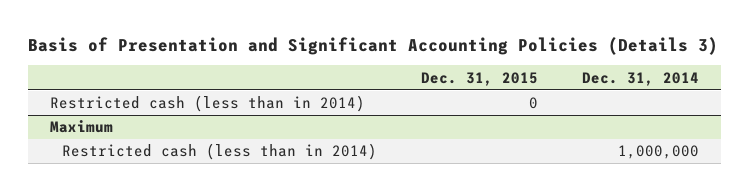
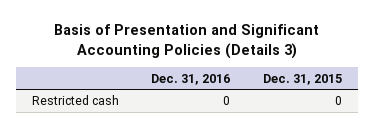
[581,71,699,86] Dec. 31, 2014 -> none
none -> [151,73,231,85] Dec. 31, 2016
[49,120,113,134] Maximum -> none
[61,143,377,161] Restricted cash (less than in 2014) -> none
[49,95,365,113] Restricted cash (less than in 2014) -> [31,95,119,106] Restricted cash

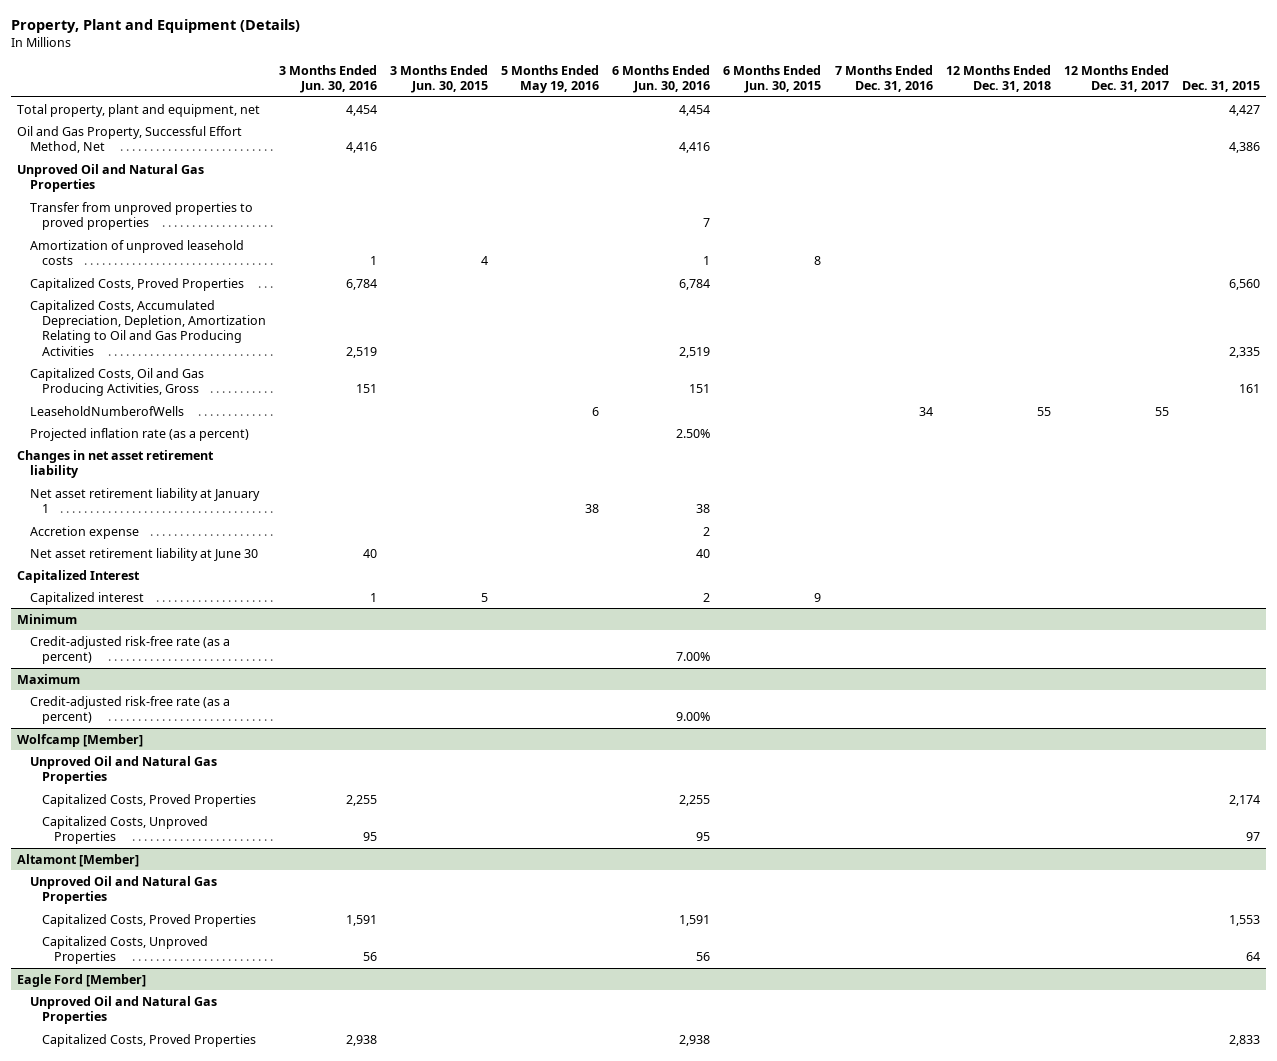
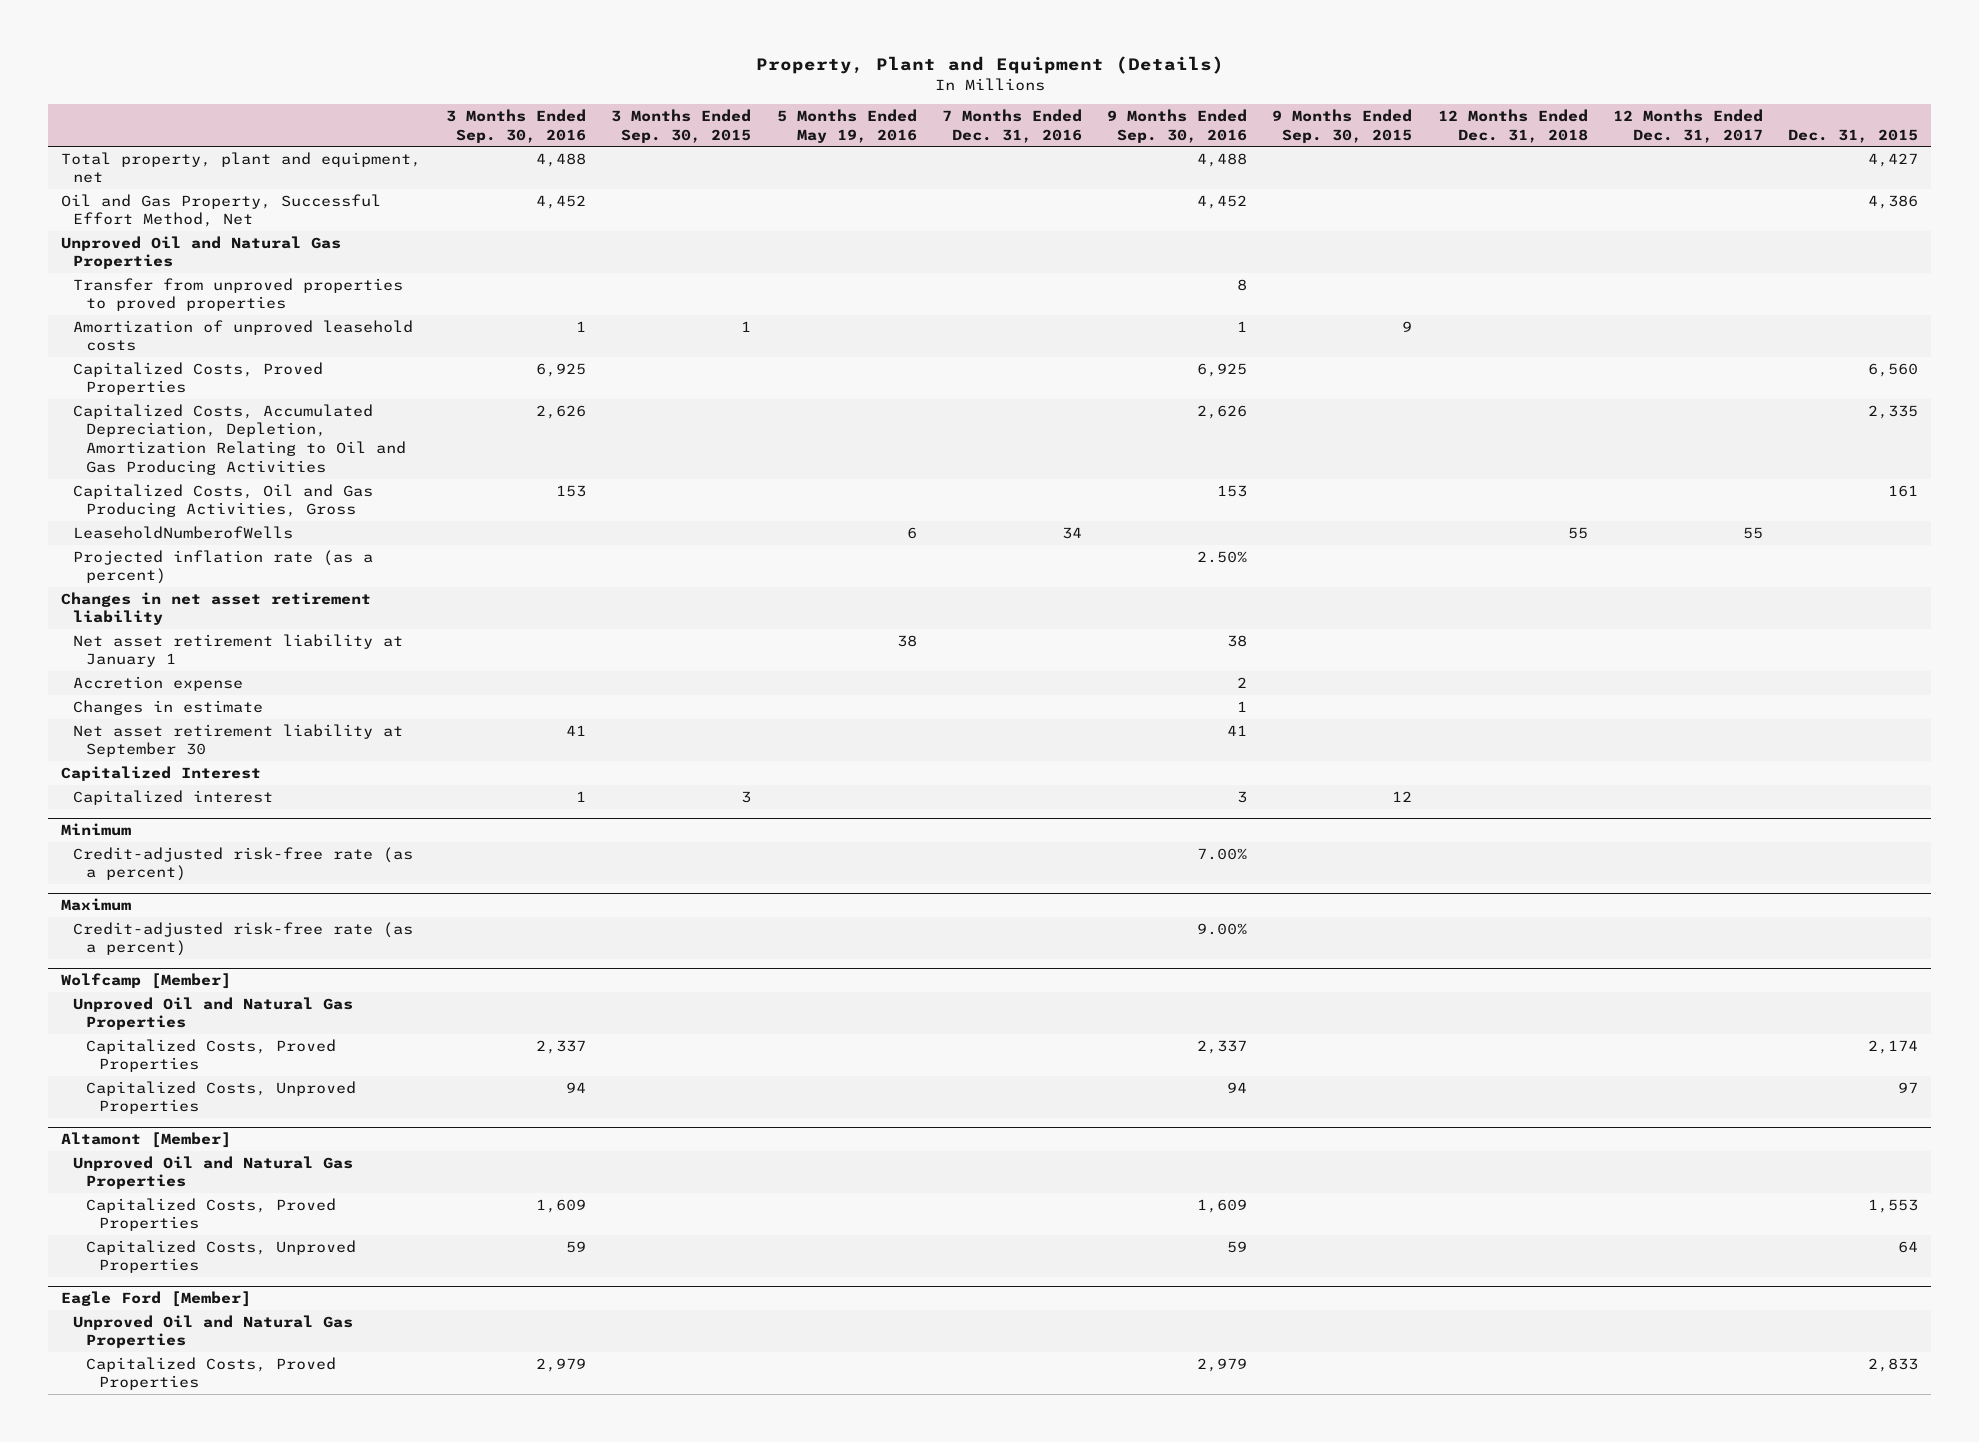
[279,64,378,94] 3 Months Ended Jun. 30, 2016 -> none
[390,64,489,94] 3 Months Ended Jun. 30, 2015 -> none
[612,64,711,94] 6 Months Ended Jun. 30, 2016 -> none
[723,64,822,94] 6 Months Ended Jun. 30, 2015 -> none
none -> [446,109,587,143] 3 Months Ended Sep. 30, 2016
none -> [611,109,752,143] 3 Months Ended Sep. 30, 2015
none -> [1107,109,1248,143] 9 Months Ended Sep. 30, 2016
none -> [1272,109,1413,143] 9 Months Ended Sep. 30, 2015
none -> [73,699,264,715] Changes in estimate
[29,547,258,561] Net asset retirement liability at June 30 -> [73,723,404,758] Net asset retirement liability at September 30

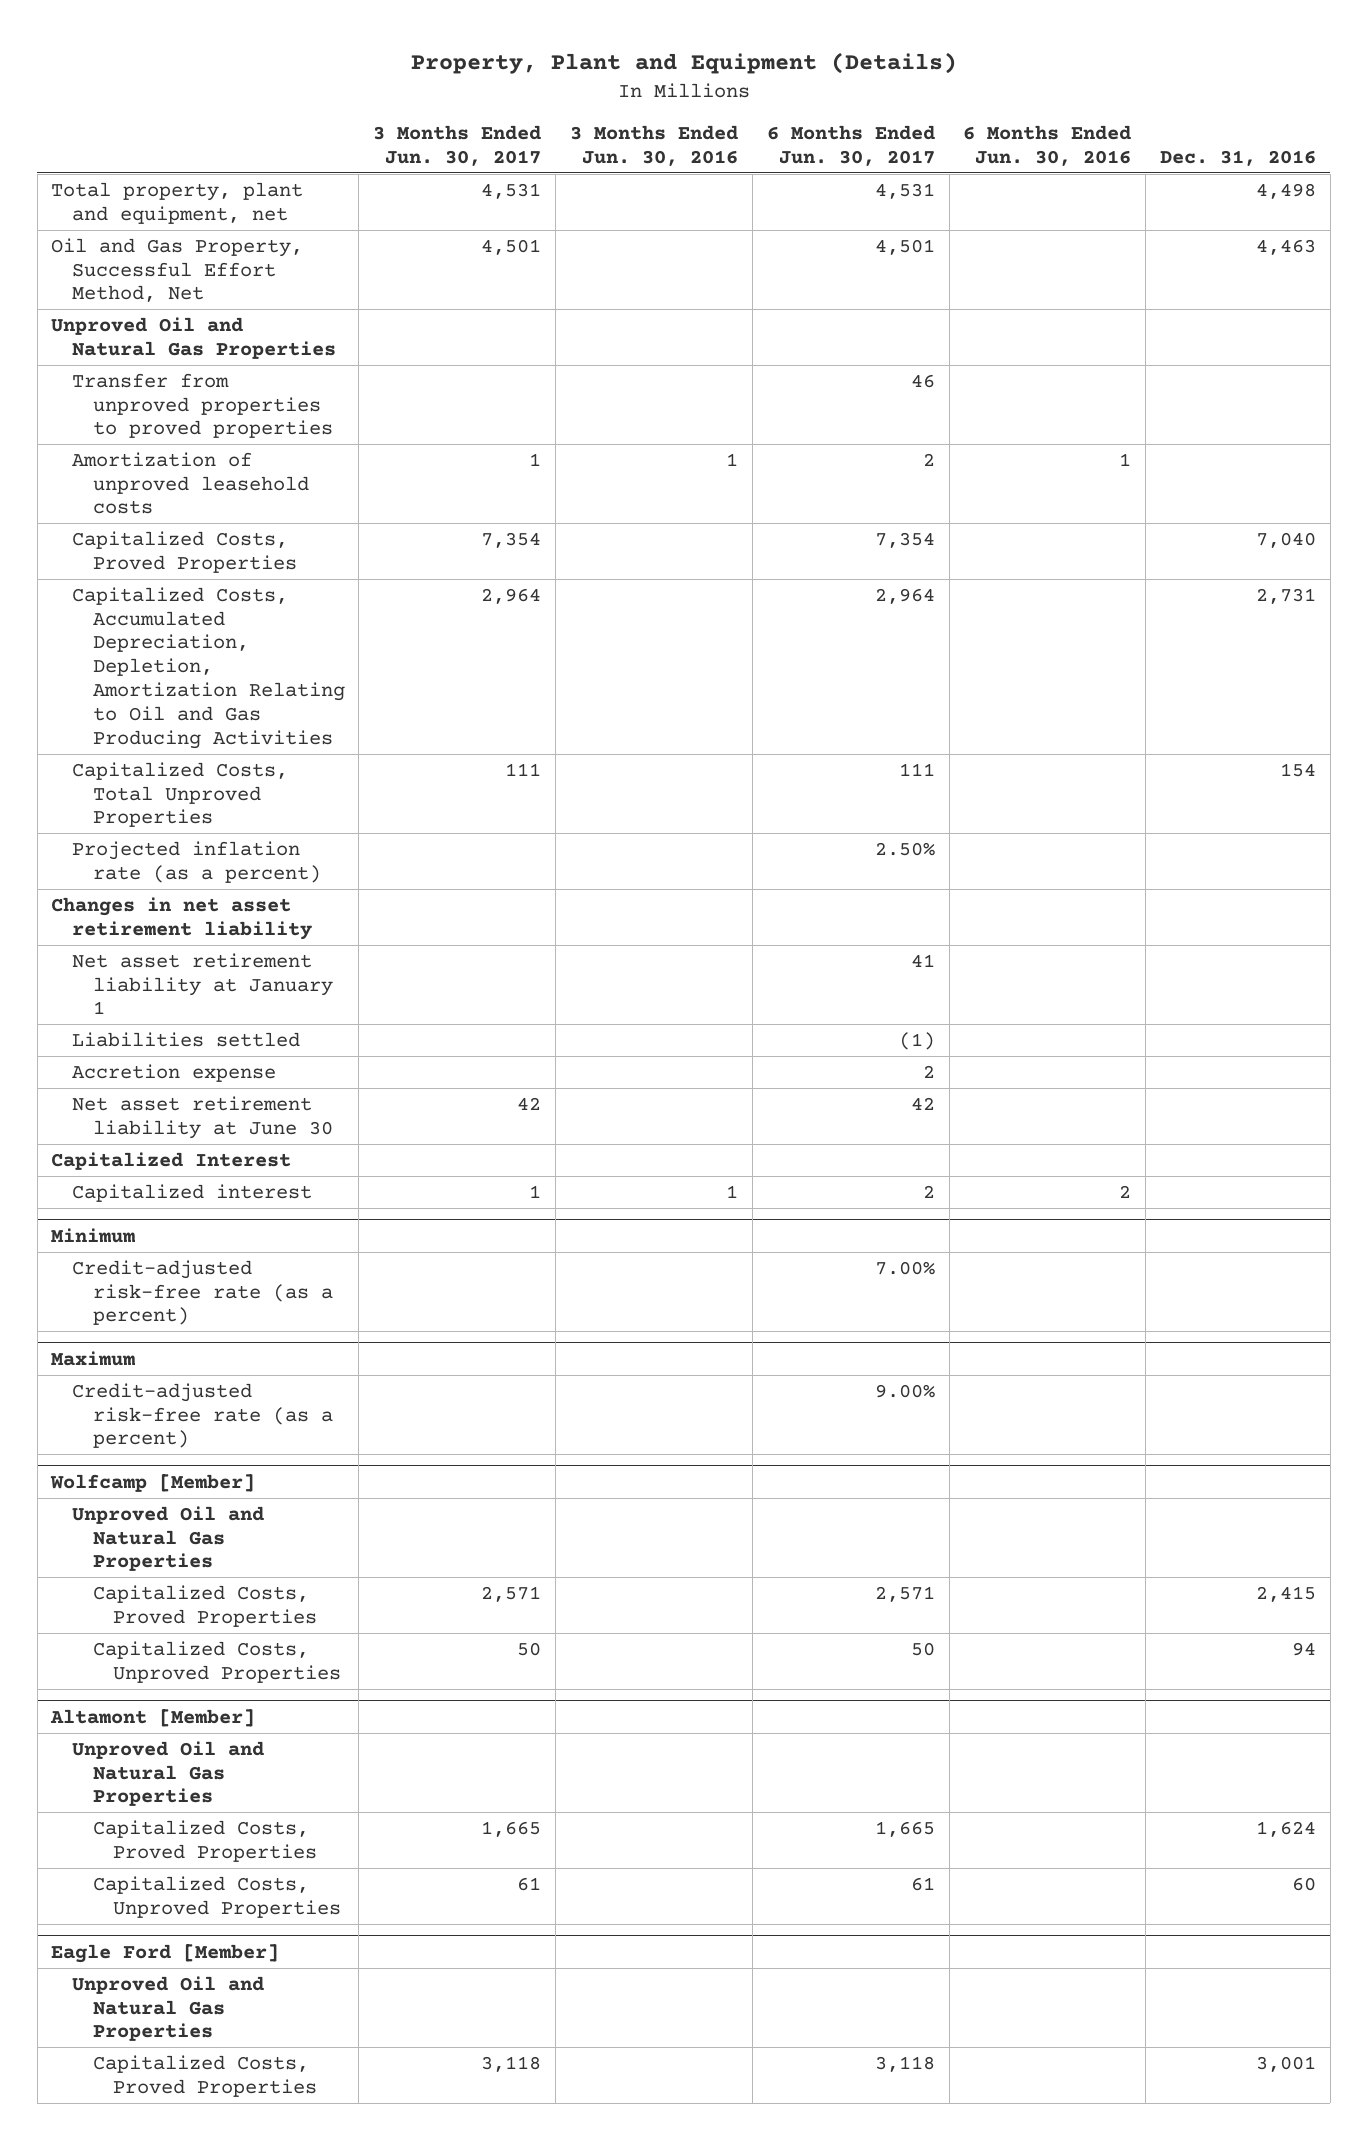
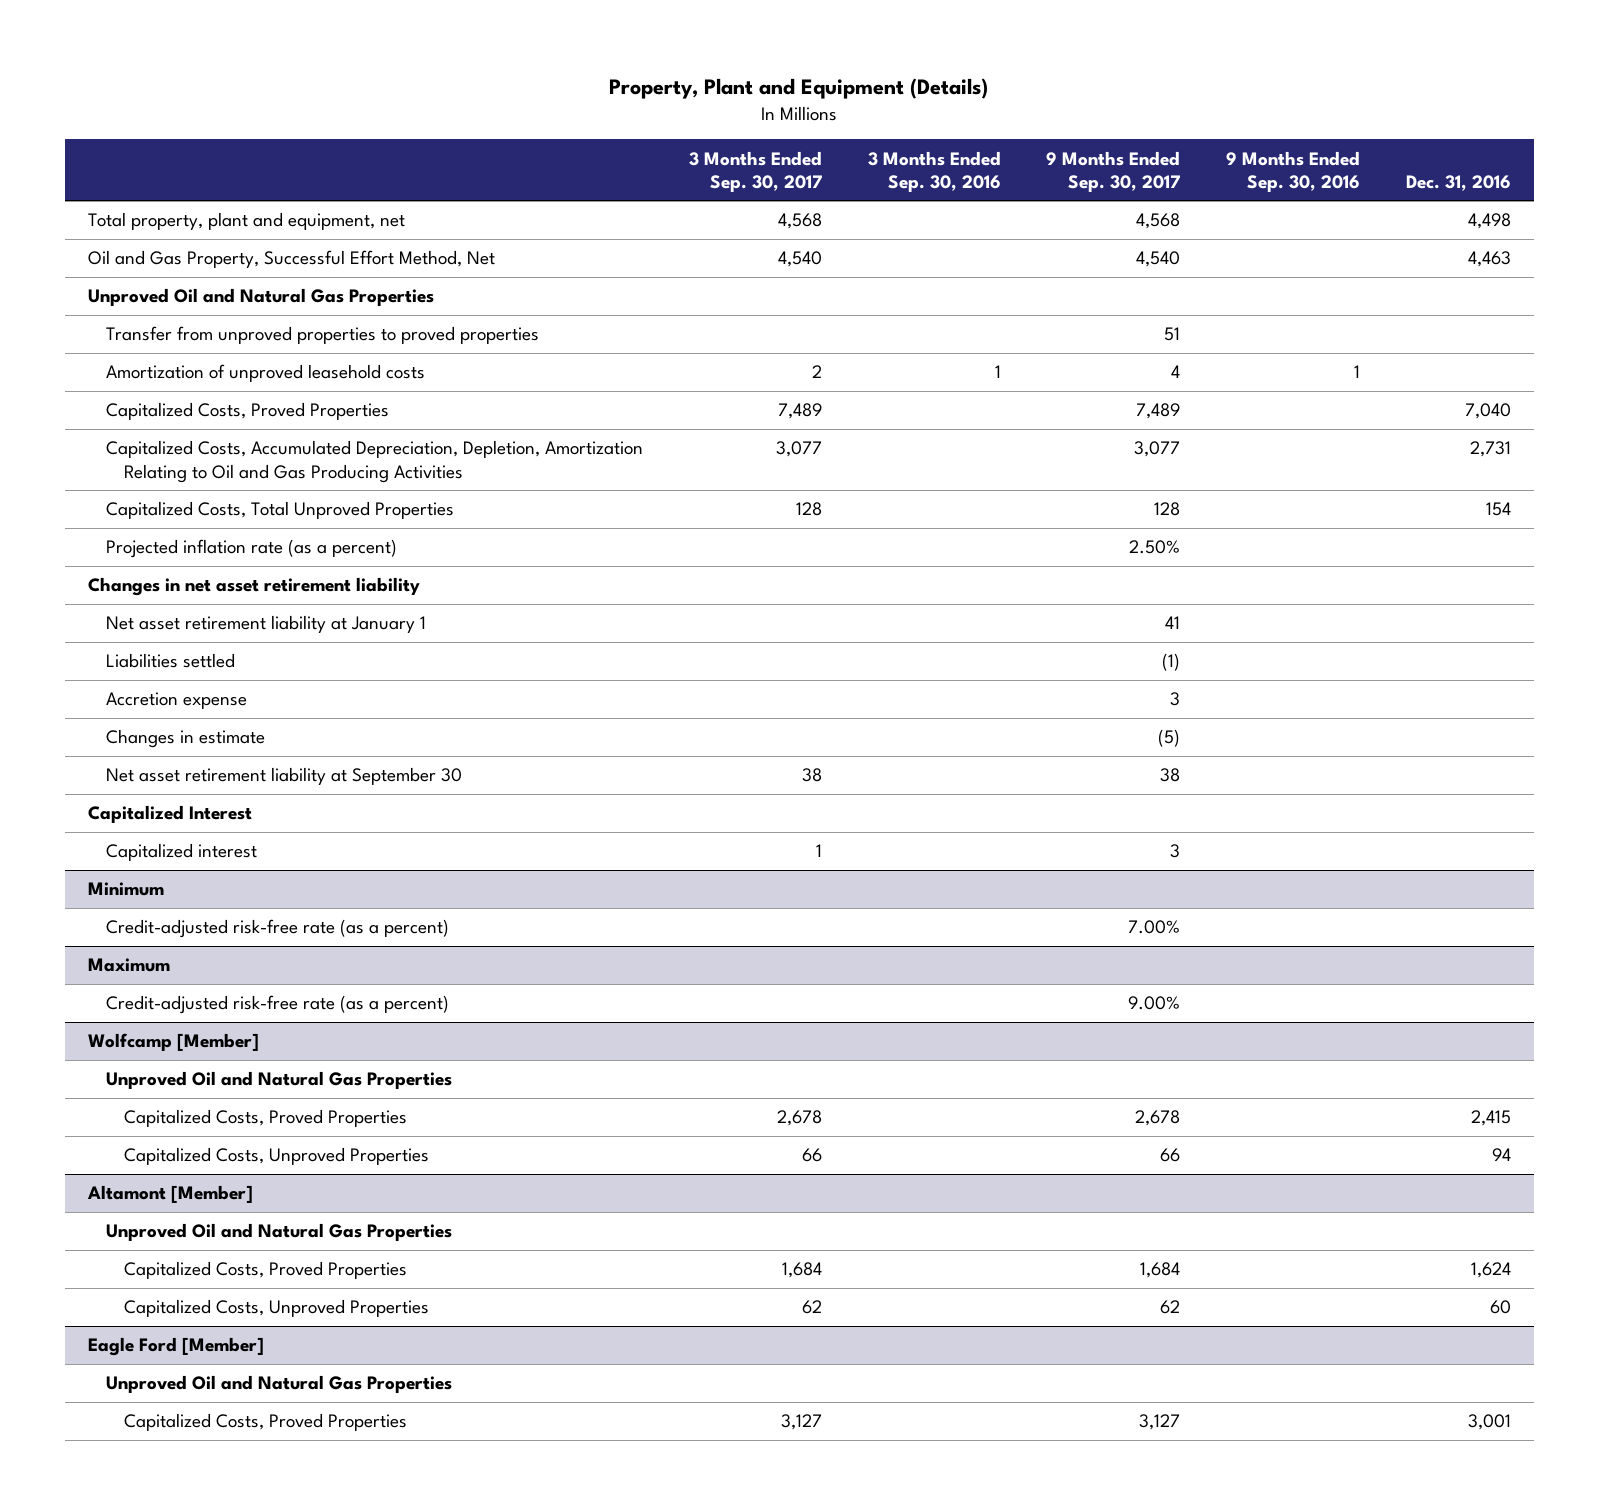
[373,125,542,166] 3 Months Ended Jun. 30, 2017 -> none
[570,125,739,166] 3 Months Ended Jun. 30, 2016 -> none
[766,125,935,166] 6 Months Ended Jun. 30, 2017 -> none
[963,125,1132,166] 6 Months Ended Jun. 30, 2016 -> none
none -> [688,150,822,192] 3 Months Ended Sep. 30, 2017
none -> [867,150,1001,192] 3 Months Ended Sep. 30, 2016
none -> [1046,150,1181,192] 9 Months Ended Sep. 30, 2017
none -> [1226,150,1361,192] 9 Months Ended Sep. 30, 2016
none -> [105,729,265,749] Changes in estimate
[72,1095,333,1139] Net asset retirement liability at June 30 -> [105,767,462,786] Net asset retirement liability at September 30

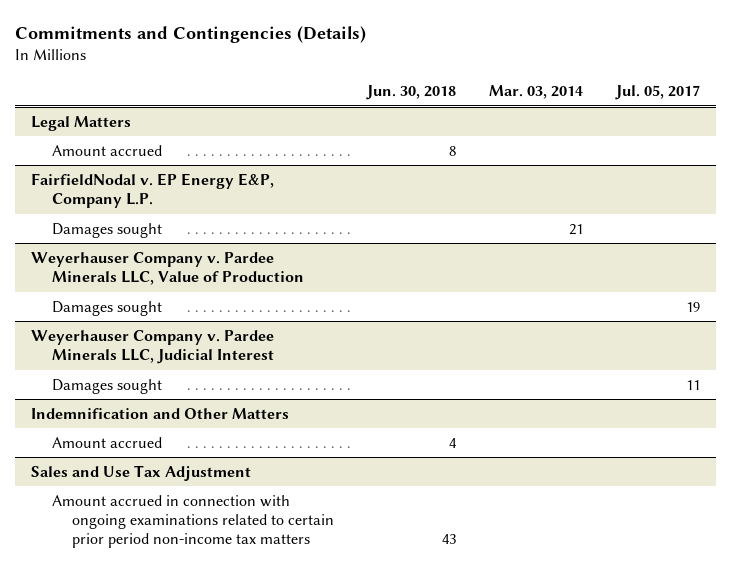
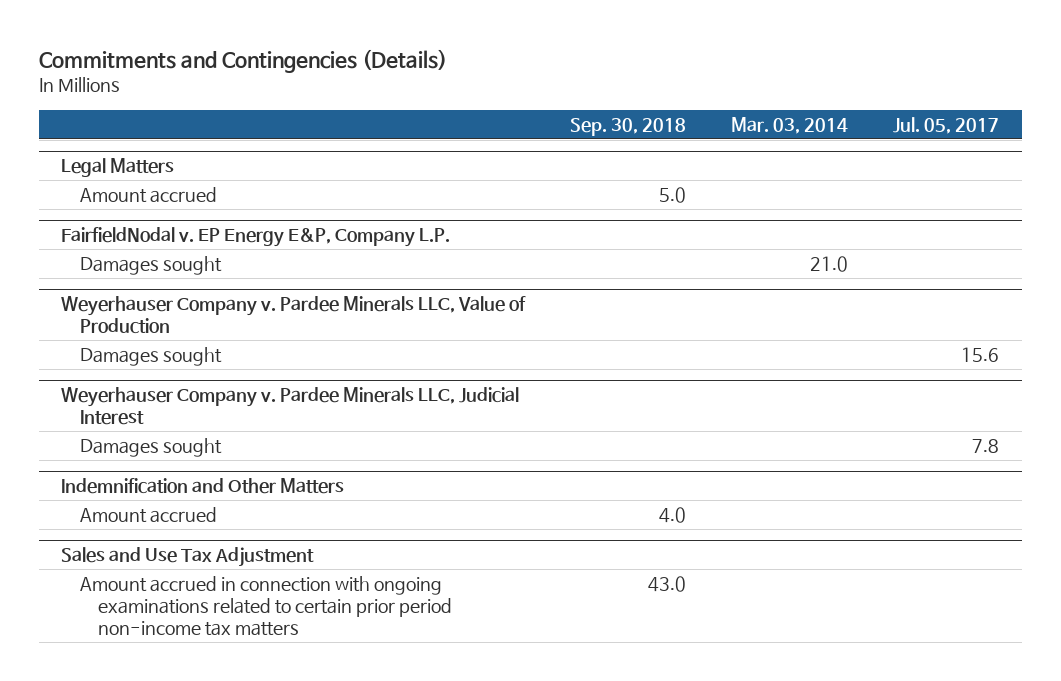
[366,84,457,100] Jun. 30, 2018 -> none
none -> [570,117,687,136] Sep. 30, 2018
[568,223,583,235] 21 -> [810,256,849,273] 21.0
[685,301,700,312] 19 -> [961,347,1000,363] 15.6
[685,379,700,390] 11 -> [972,439,1000,454] 7.8

